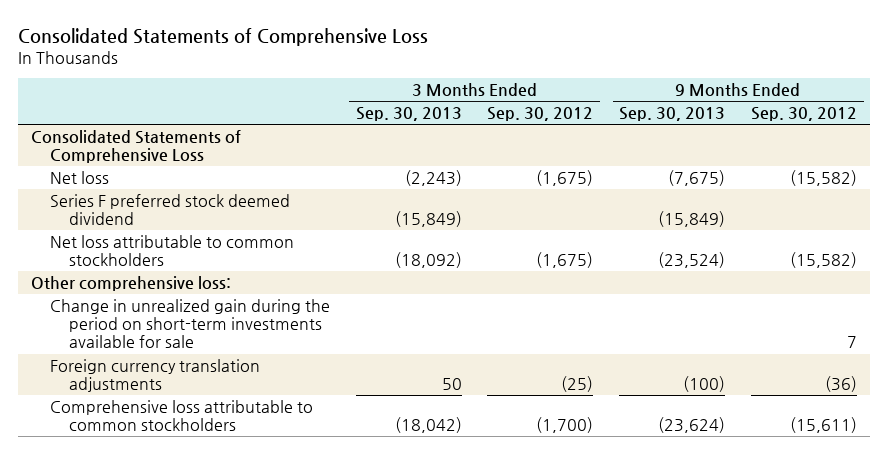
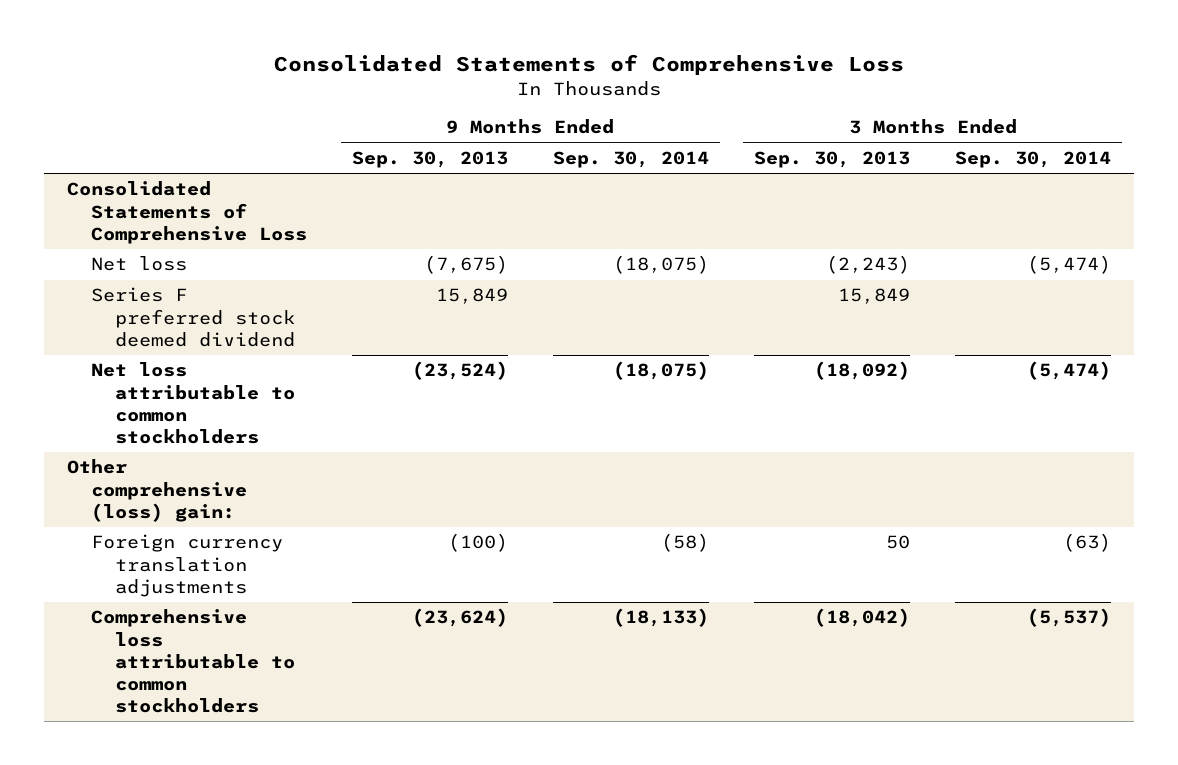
[487,107,594,122] Sep. 30, 2012 -> none
[751,107,858,122] Sep. 30, 2012 -> none
none -> [552,151,709,169] Sep. 30, 2014
none -> [955,151,1112,169] Sep. 30, 2014
[394,211,462,228] (15,849) -> [838,288,911,305] 15,849
[658,211,726,228] (15,849) -> [435,288,508,305] 15,849
[49,298,330,349] Change in unrealized gain during the period on short-term investments available for sale -> none
[30,275,231,291] Other comprehensive loss: -> [66,459,247,522] Other comprehensive (loss) gain:

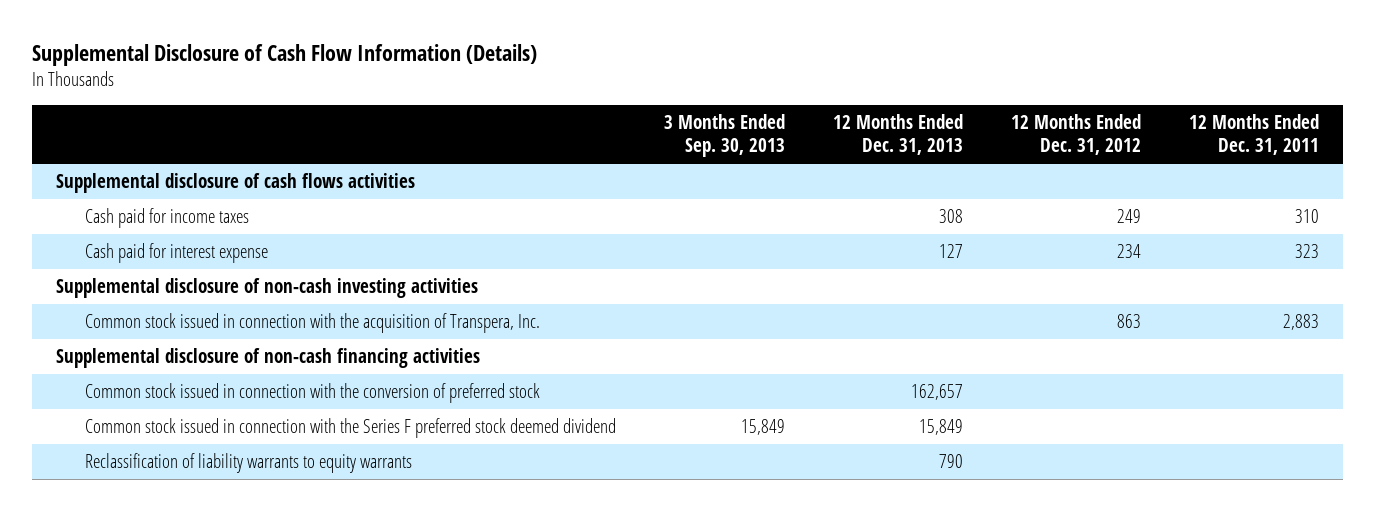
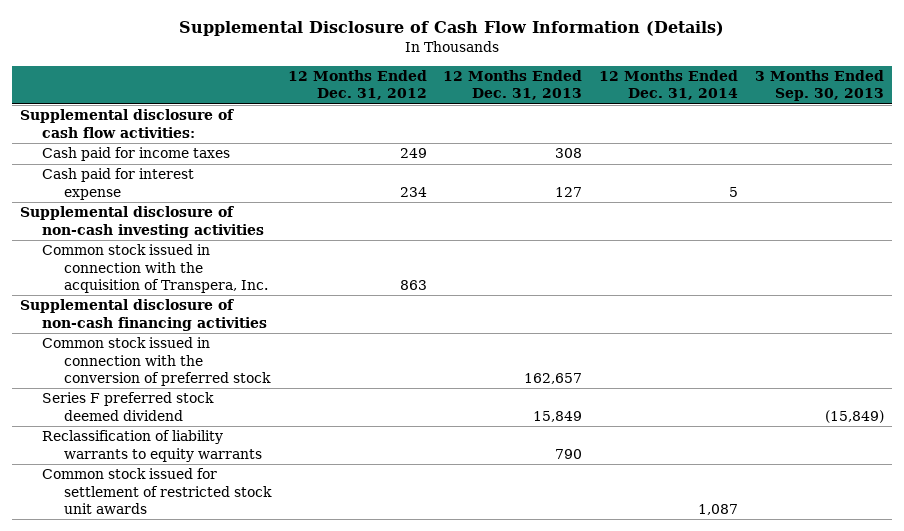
[1188,114,1319,156] 12 Months Ended Dec. 31, 2011 -> none
none -> [599,69,739,101] 12 Months Ended Dec. 31, 2014
[55,173,415,194] Supplemental disclosure of cash flows activities -> [20,109,235,138] Supplemental disclosure of cash flow activities:
[84,418,616,439] Common stock issued in connection with the Series F preferred stock deemed dividend -> [42,392,215,421] Series F preferred stock deemed dividend
[740,419,785,436] 15,849 -> [824,409,884,423] (15,849)
none -> [42,468,272,514] Common stock issued for settlement of restricted stock unit awards

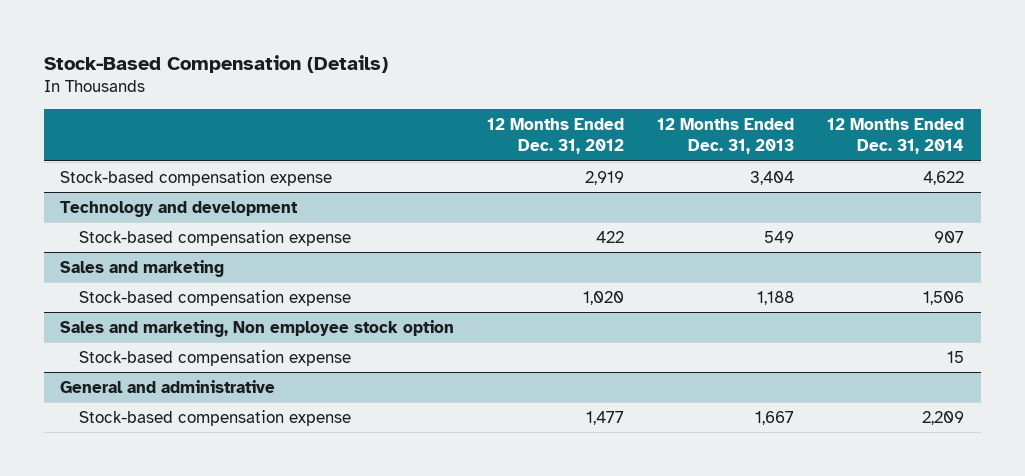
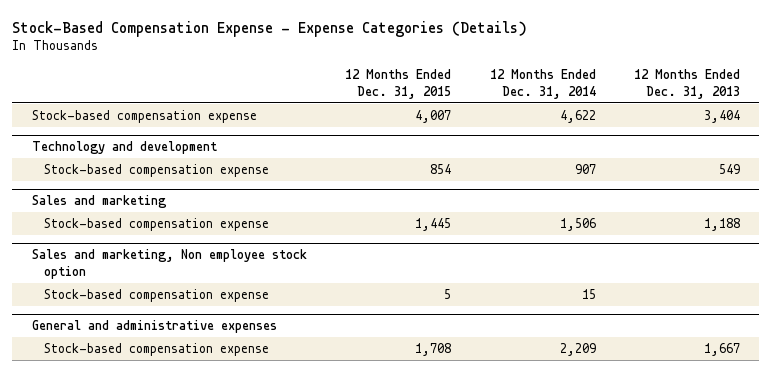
[43,54,388,73] Stock-Based Compensation (Details) -> [12,20,528,37] Stock-Based Compensation Expense - Expense Categories (Details)
[487,117,625,155] 12 Months Ended Dec. 31, 2012 -> none
none -> [345,69,452,99] 12 Months Ended Dec. 31, 2015
[60,379,276,393] General and administrative -> [31,320,277,334] General and administrative expenses

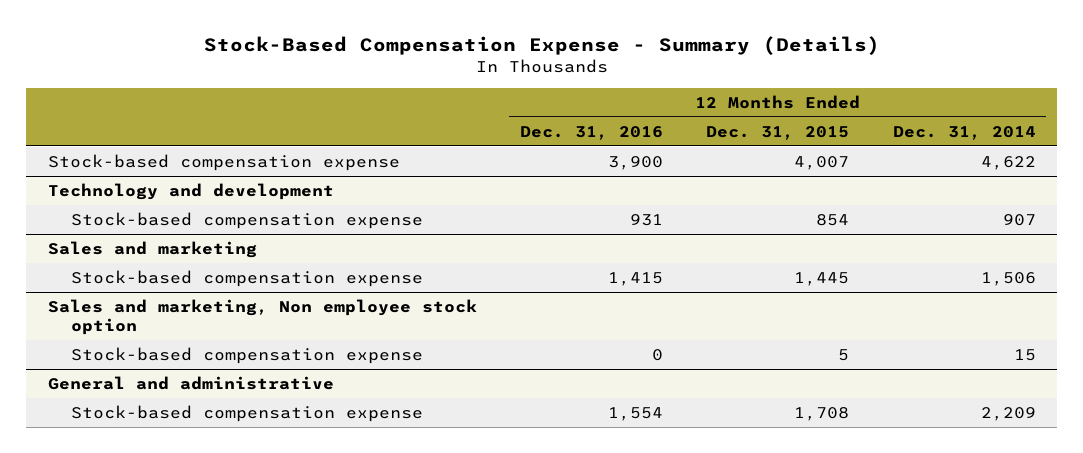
[12,20,528,37] Stock-Based Compensation Expense - Expense Categories (Details) -> [203,35,880,55] Stock-Based Compensation Expense - Summary (Details)
[633,69,740,99] 12 Months Ended Dec. 31, 2013 -> none
none -> [520,125,664,140] Dec. 31, 2016
[31,320,277,334] General and administrative expenses -> [47,376,334,391] General and administrative

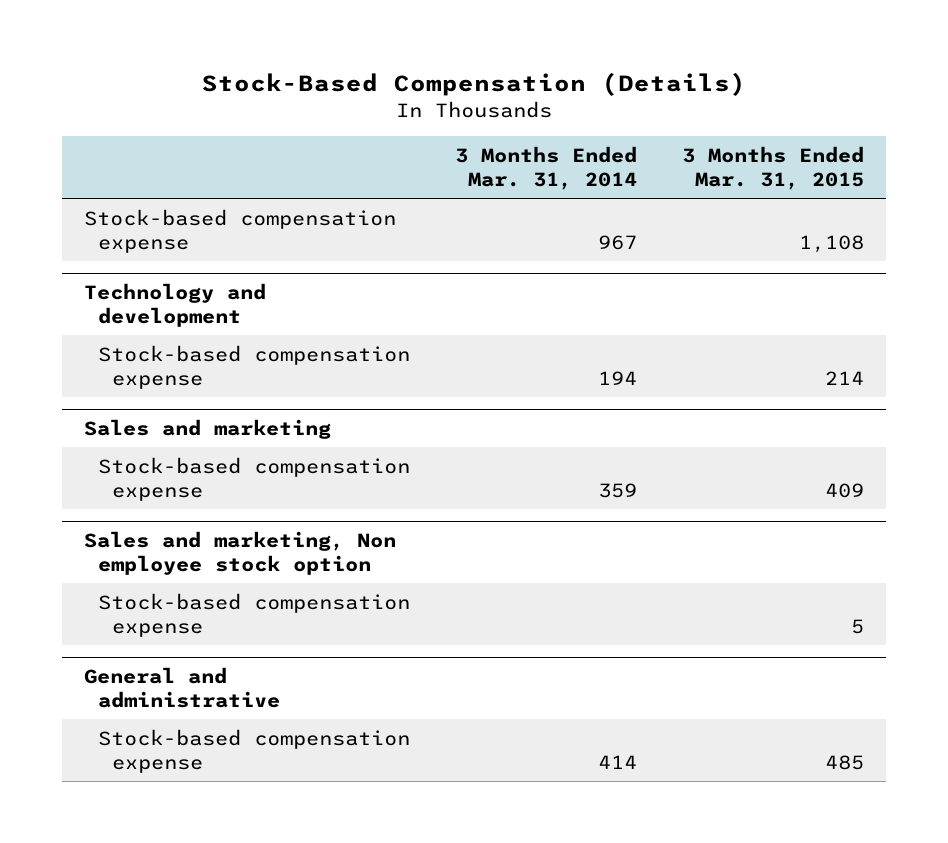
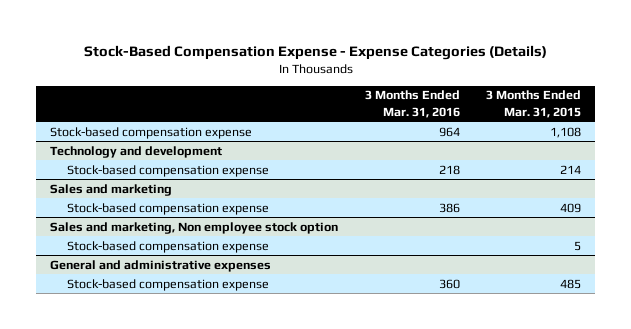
[201,72,746,97] Stock-Based Compensation (Details) -> [83,44,547,60] Stock-Based Compensation Expense - Expense Categories (Details)
[455,145,638,191] 3 Months Ended Mar. 31, 2014 -> none
none -> [364,90,460,118] 3 Months Ended Mar. 31, 2016
[83,666,281,709] General and administrative -> [49,259,271,272] General and administrative expenses

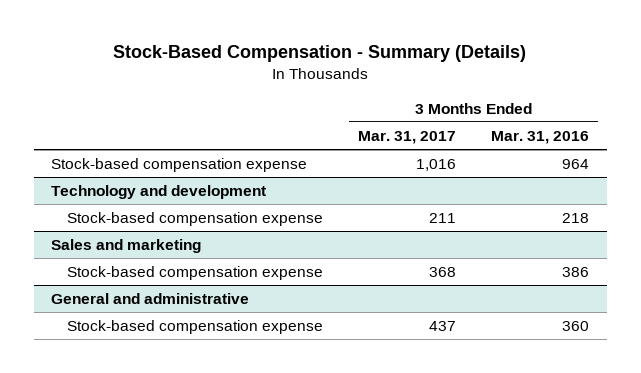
[83,44,547,60] Stock-Based Compensation Expense - Expense Categories (Details) -> [113,44,527,62] Stock-Based Compensation - Summary (Details)
[486,90,582,118] 3 Months Ended Mar. 31, 2015 -> none
none -> [358,130,457,144] Mar. 31, 2017
[49,221,338,234] Sales and marketing, Non employee stock option -> none
[66,240,269,253] Stock-based compensation expense -> none
[49,259,271,272] General and administrative expenses -> [51,293,250,305] General and administrative

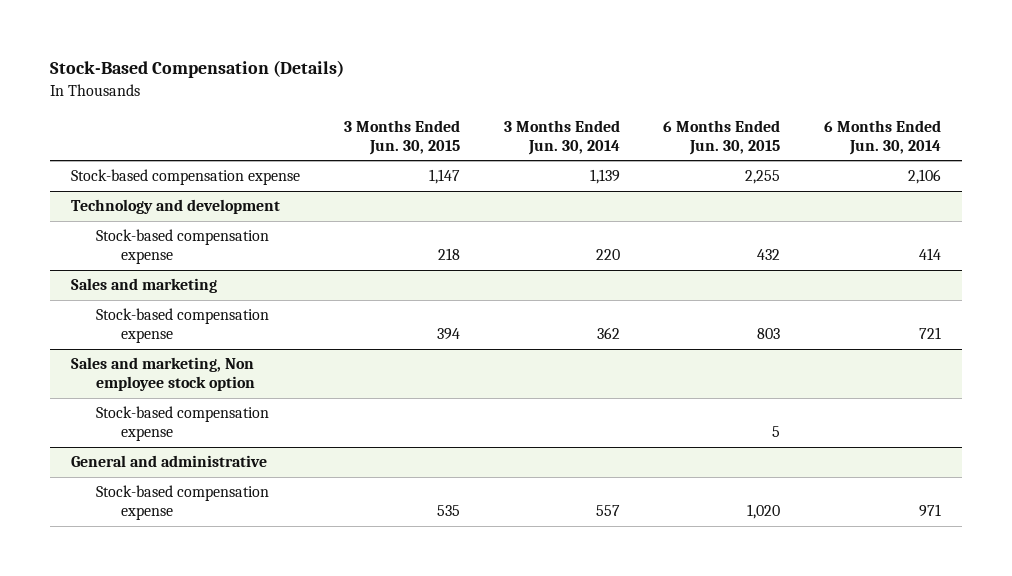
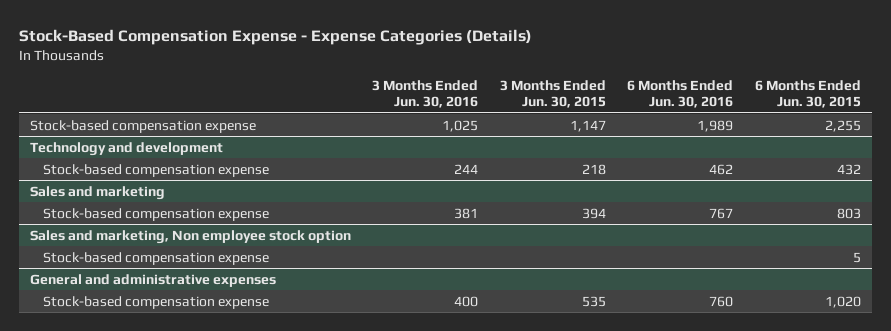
[49,60,344,79] Stock-Based Compensation (Details) -> [19,28,533,45] Stock-Based Compensation Expense - Expense Categories (Details)
[503,119,620,155] 3 Months Ended Jun. 30, 2014 -> none
[823,119,941,155] 6 Months Ended Jun. 30, 2014 -> none
none -> [372,79,479,109] 3 Months Ended Jun. 30, 2016
none -> [627,79,734,109] 6 Months Ended Jun. 30, 2016
[71,455,268,468] General and administrative -> [29,273,276,287] General and administrative expenses

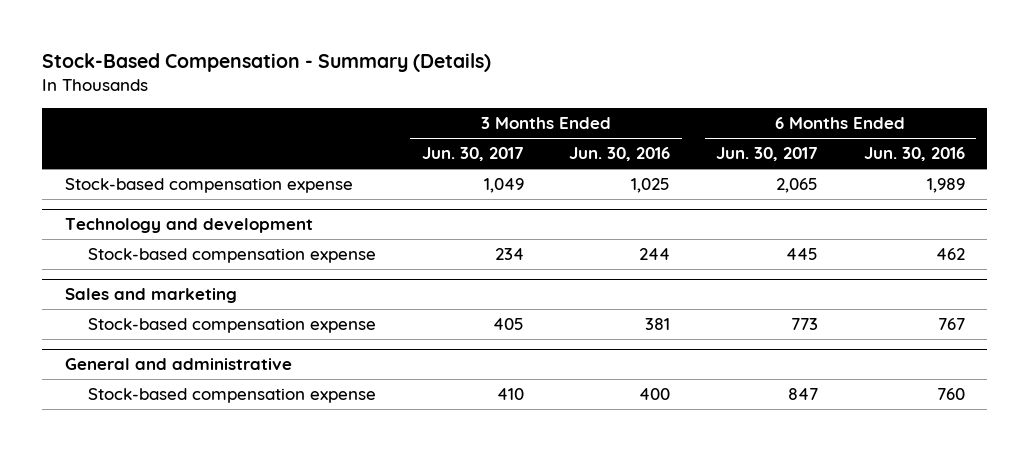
[19,28,533,45] Stock-Based Compensation Expense - Expense Categories (Details) -> [41,53,491,73] Stock-Based Compensation - Summary (Details)
[499,79,606,109] 3 Months Ended Jun. 30, 2015 -> none
[755,79,862,109] 6 Months Ended Jun. 30, 2015 -> none
none -> [421,147,524,162] Jun. 30, 2017
none -> [715,147,818,162] Jun. 30, 2017
[29,229,351,244] Sales and marketing, Non employee stock option -> none
[42,251,269,265] Stock-based compensation expense -> none
[29,273,276,287] General and administrative expenses -> [64,358,292,371] General and administrative

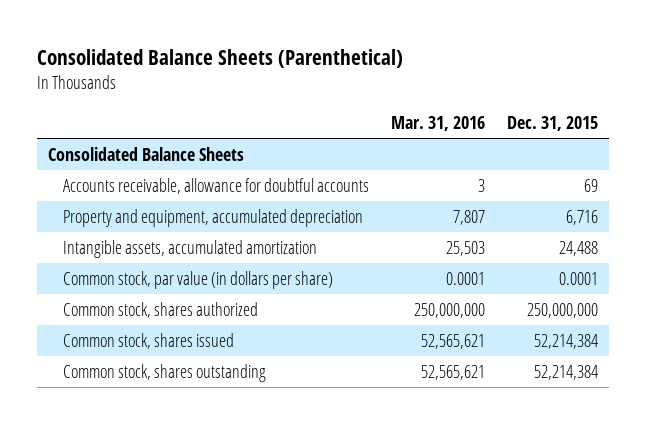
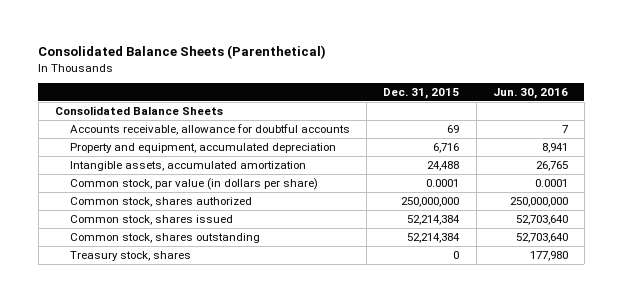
[390,115,485,131] Mar. 31, 2016 -> none
none -> [492,88,568,100] Jun. 30, 2016
none -> [70,250,192,261] Treasury stock, shares

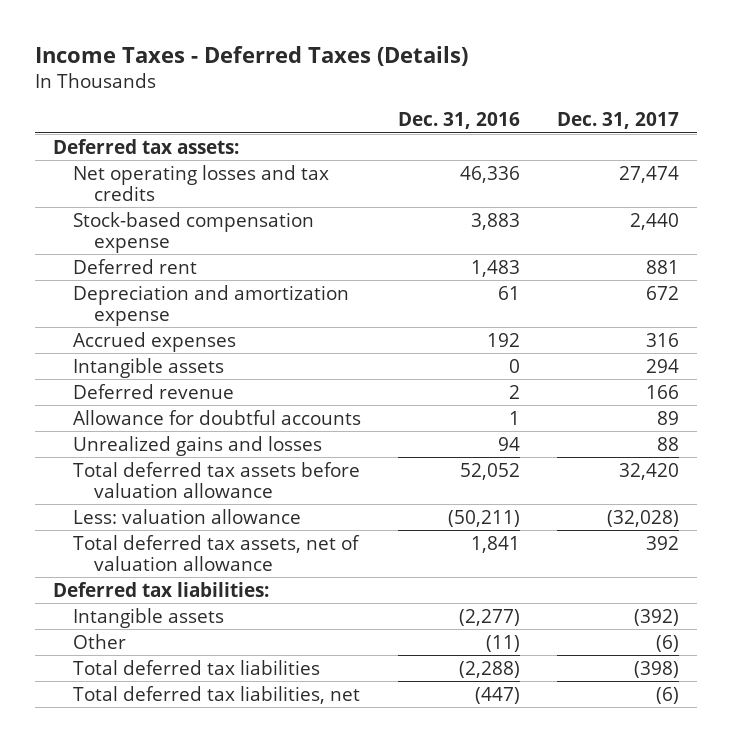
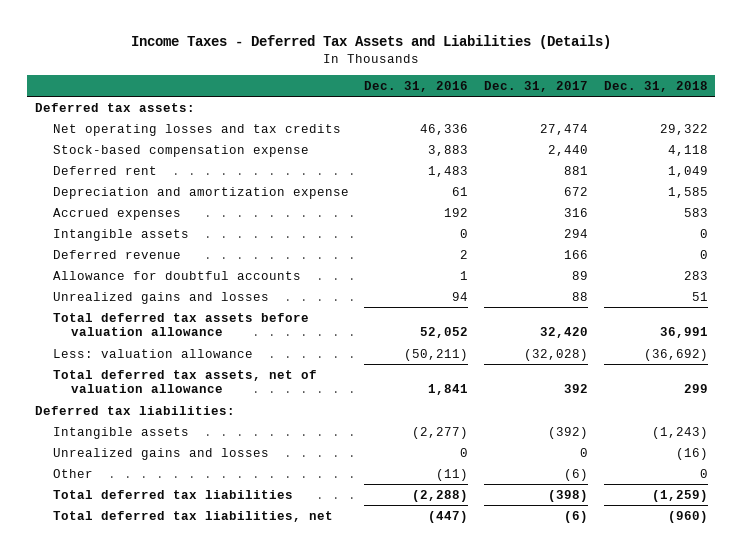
[34,46,468,67] Income Taxes - Deferred Taxes (Details) -> [131,34,612,49] Income Taxes - Deferred Tax Assets and Liabilities (Details)
none -> [603,80,708,92] Dec. 31, 2018
none -> [52,447,269,460] Unrealized gains and losses

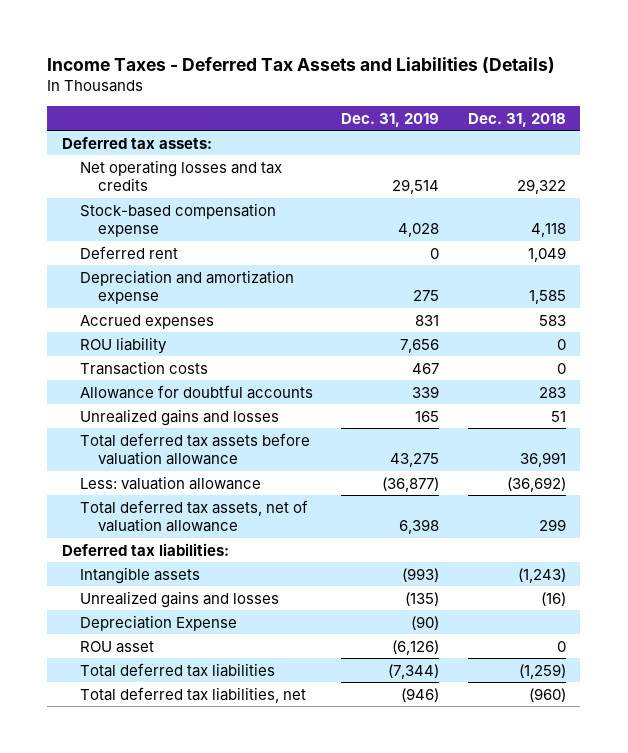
[364,80,469,92] Dec. 31, 2016 -> none
[483,80,588,92] Dec. 31, 2017 -> none
none -> [341,112,440,127] Dec. 31, 2019
[52,228,189,241] Intangible assets -> none
[52,249,181,259] Deferred revenue -> none
none -> [79,336,167,354] ROU liability
none -> [79,360,208,375] Transaction costs
[52,468,93,478] Other -> none
none -> [79,614,237,631] Depreciation Expense
none -> [79,640,154,653] ROU asset

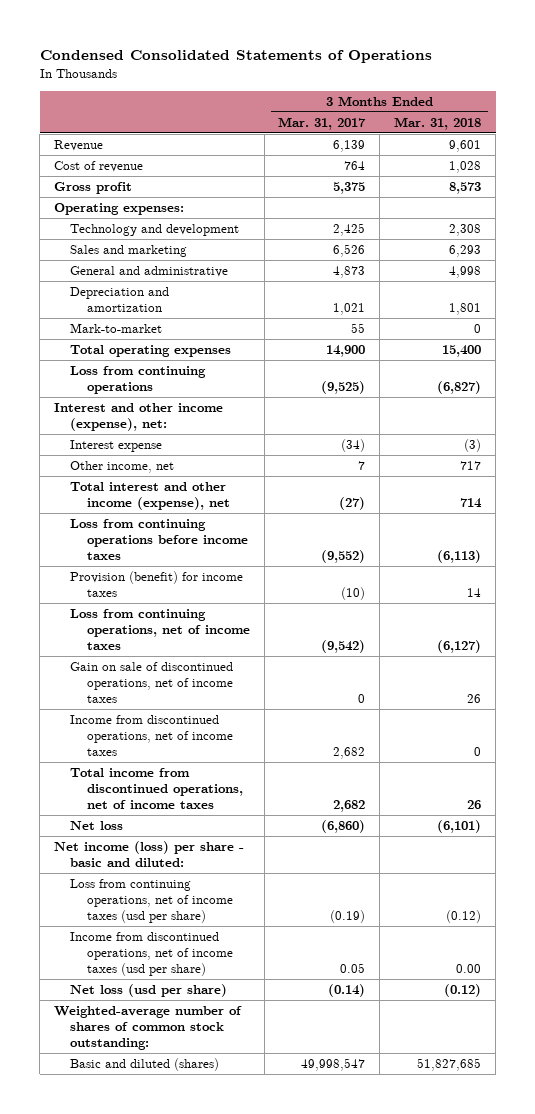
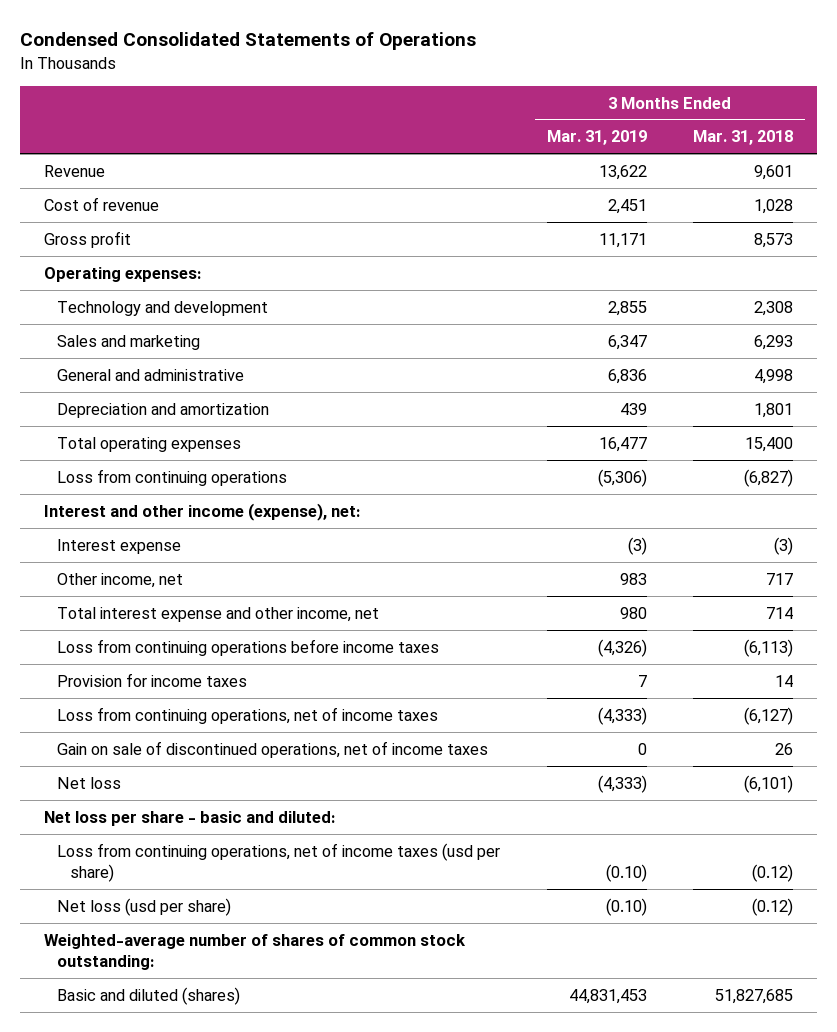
[278,116,367,130] Mar. 31, 2017 -> none
none -> [546,130,647,146] Mar. 31, 2019
[70,323,163,334] Mark-to-market -> none
[70,482,230,510] Total interest and other income (expense), net -> [56,606,379,622] Total interest expense and other income, net
[70,571,244,597] Provision (benefit) for income taxes -> [56,672,247,687] Provision for income taxes
[70,715,233,756] Income from discontinued operations, net of income taxes -> none
[70,768,243,809] Total income from discontinued operations, net of income taxes -> none
[54,841,245,867] Net income (loss) per share - basic and diluted: -> [43,810,335,826] Net loss per share - basic and diluted:
[70,932,233,976] Income from discontinued operations, net of income taxes (usd per share) -> none

